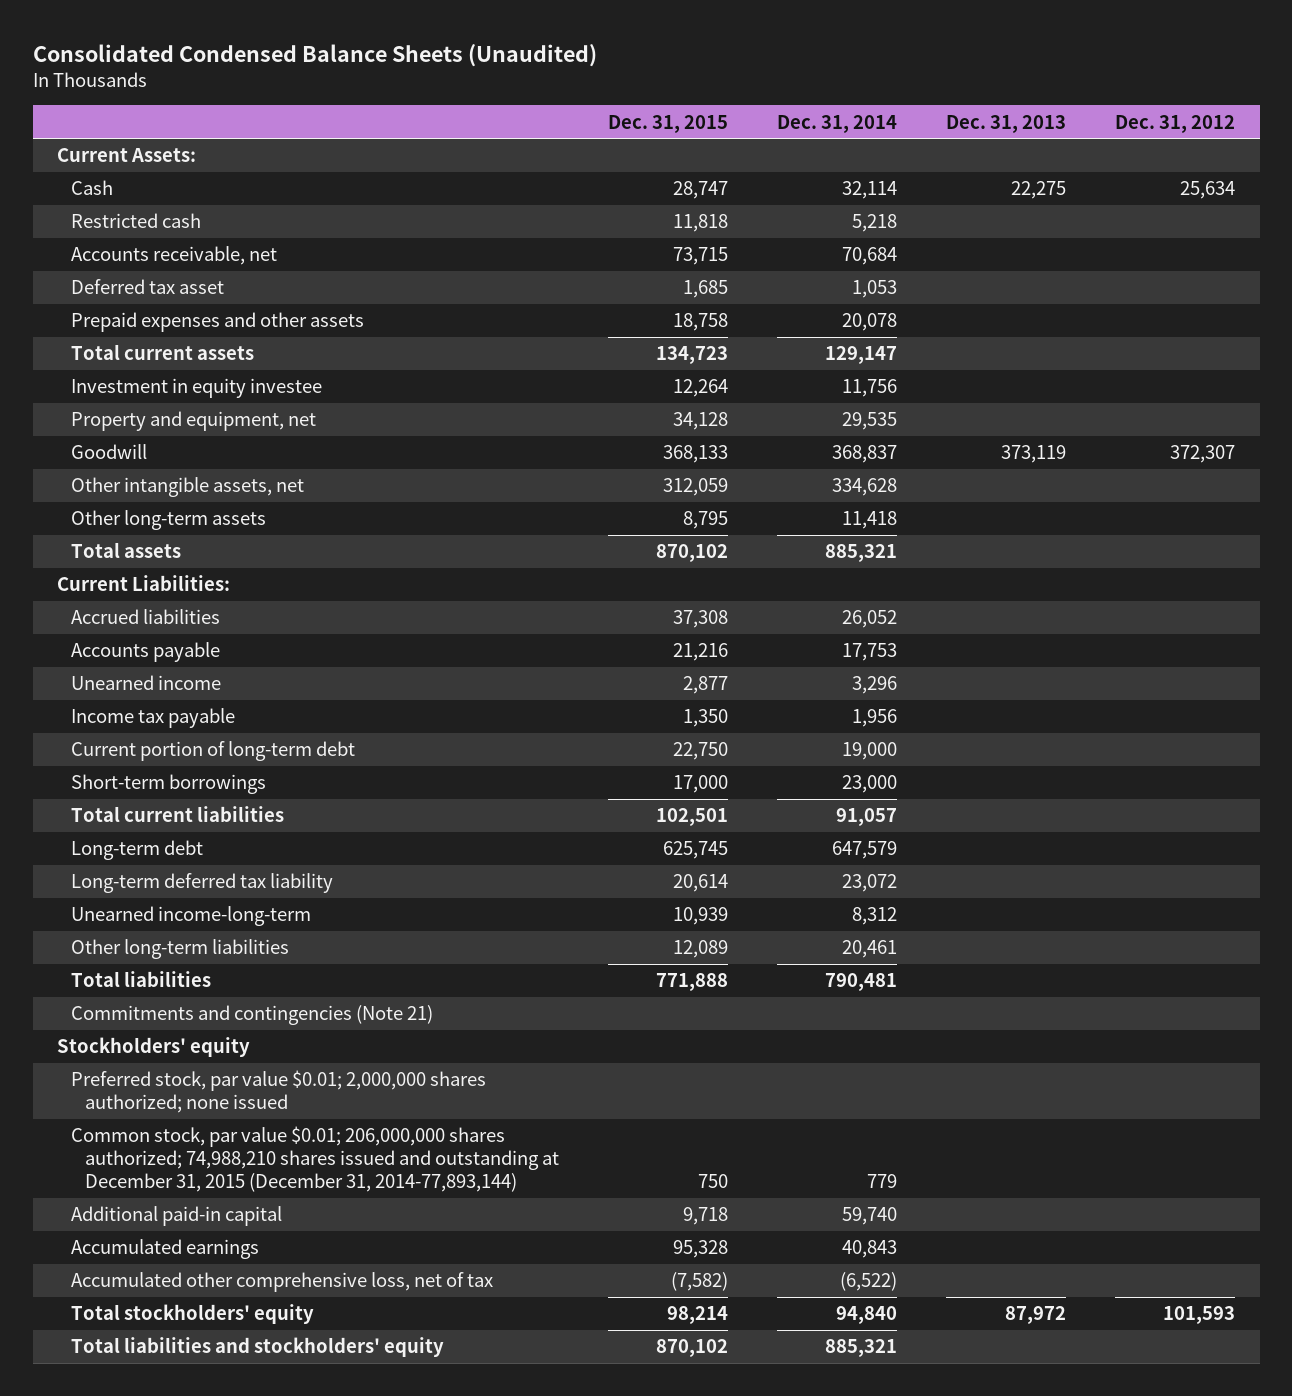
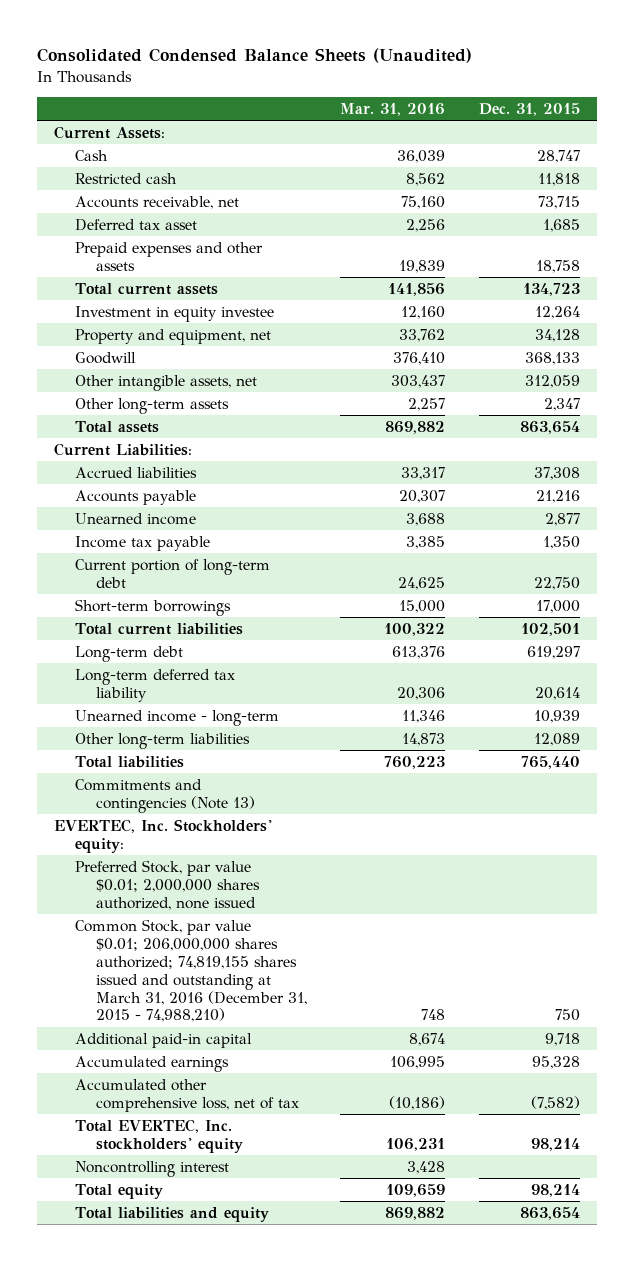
[777,114,898,133] Dec. 31, 2014 -> none
[946,114,1067,133] Dec. 31, 2013 -> none
[1115,114,1236,133] Dec. 31, 2012 -> none
none -> [340,103,446,117] Mar. 31, 2016
[682,511,728,530] 8,795 -> [544,397,581,411] 2,347
[655,544,728,563] 870,102 -> [520,420,581,434] 863,654
[662,841,728,860] 625,745 -> [527,645,581,659] 619,297
[71,906,312,927] Unearned income-long-term -> [74,709,279,726] Unearned income - long-term
[655,973,728,992] 771,888 -> [521,755,581,769] 765,440
[71,1005,434,1026] Commitments and contingencies (Note 21) -> [74,778,255,813] Commitments and contingencies (Note 13)
[57,1037,251,1058] Stockholders' equity -> [54,818,273,853] EVERTEC, Inc. Stockholders' equity:
[71,1070,487,1114] Preferred stock, par value $0.01; 2,000,000 shares authorized; none issued -> [74,859,260,910] Preferred Stock, par value $0.01; 2,000,000 shares authorized, none issued
[71,1126,559,1193] Common stock, par value $0.01; 206,000,000 shares authorized; 74,988,210 shares issued and outstanding at December 31, 2015 (December 31, 2014-77,893,144) -> [74,918,307,1023] Common Stock, par value $0.01; 206,000,000 shares authorized; 74,819,155 shares issued and outstanding at March 31, 2016 (December 31, 2015 - 74,988,210)
[71,1304,315,1325] Total stockholders' equity -> [74,1118,243,1153] Total EVERTEC, Inc. stockholders' equity
none -> [74,1160,229,1177] Noncontrolling interest
none -> [74,1183,163,1199] Total equity
[71,1337,445,1358] Total liabilities and stockholders' equity -> [74,1206,269,1222] Total liabilities and equity
[655,1339,728,1358] 870,102 -> [520,1206,581,1220] 863,654

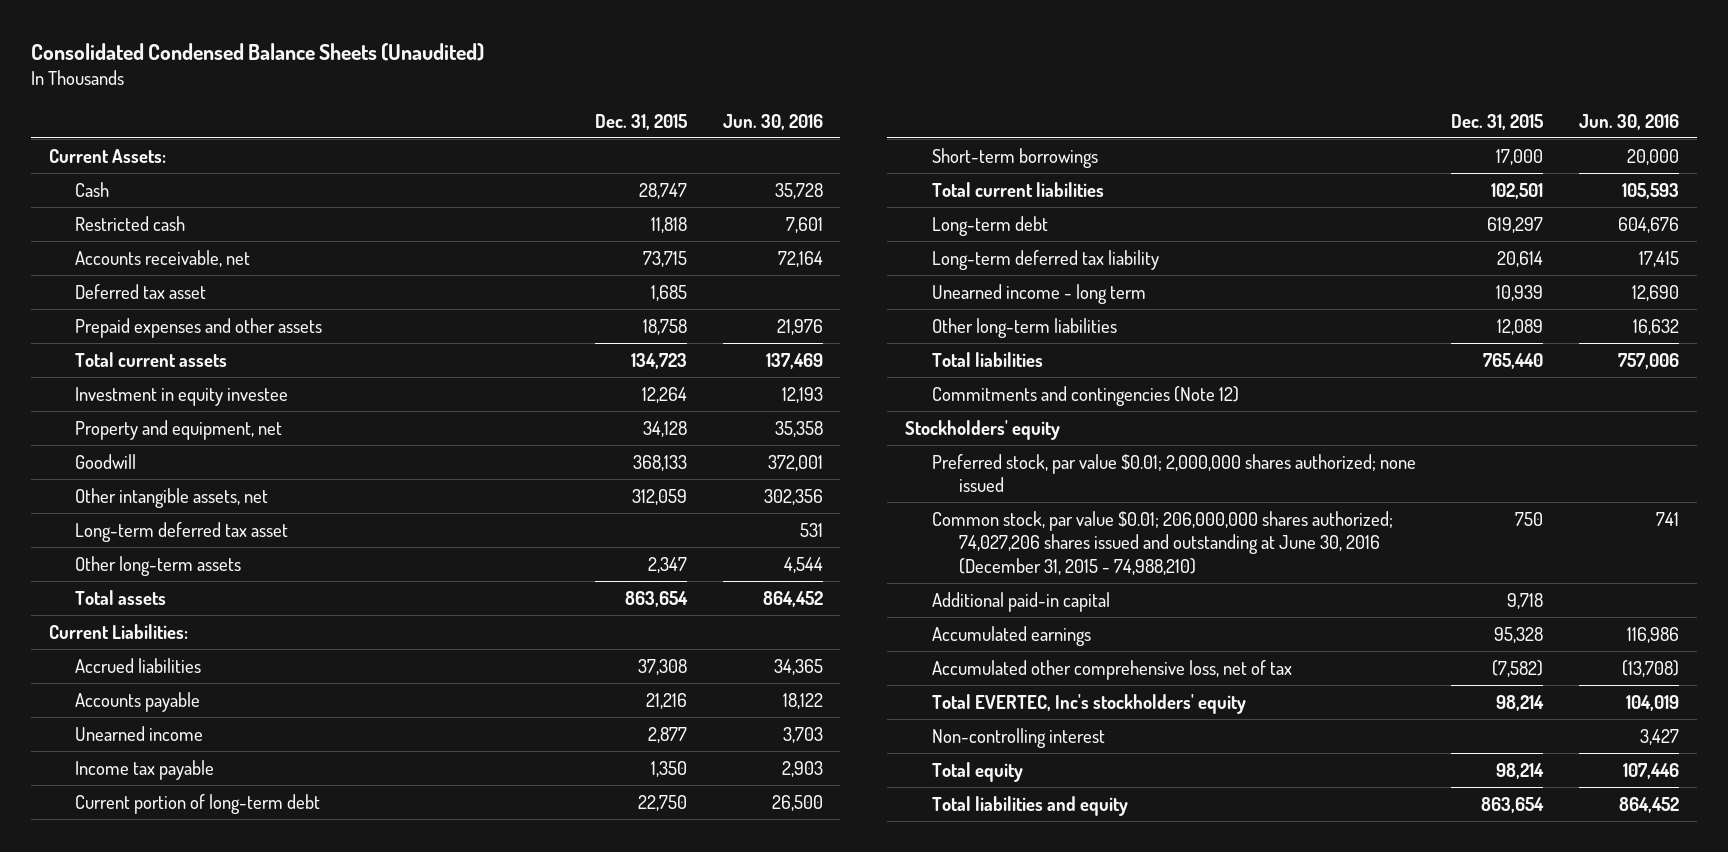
[340,103,446,117] Mar. 31, 2016 -> none
none -> [722,113,823,130] Jun. 30, 2016
none -> [75,521,289,542] Long-term deferred tax asset
[74,709,279,726] Unearned income - long-term -> [931,283,1146,304] Unearned income - long term
[74,778,255,813] Commitments and contingencies (Note 13) -> [931,385,1239,406] Commitments and contingencies (Note 12)
[54,818,273,853] EVERTEC, Inc. Stockholders' equity: -> [904,419,1060,440] Stockholders' equity
[74,859,260,910] Preferred Stock, par value $0.01; 2,000,000 shares authorized, none issued -> [931,453,1416,493] Preferred stock, par value $0.01; 2,000,000 shares authorized; none issued
[74,918,307,1023] Common Stock, par value $0.01; 206,000,000 shares authorized; 74,819,155 shares issued and outstanding at March 31, 2016 (December 31, 2015 - 74,988,210) -> [931,510,1393,575] Common stock, par value $0.01; 206,000,000 shares authorized; 74,027,206 shares issued and outstanding at June 30, 2016 (December 31, 2015 - 74,988,210)
[74,1118,243,1153] Total EVERTEC, Inc. stockholders' equity -> [931,693,1246,714] Total EVERTEC, Inc's stockholders' equity
[74,1160,229,1177] Noncontrolling interest -> [931,727,1105,748] Non-controlling interest

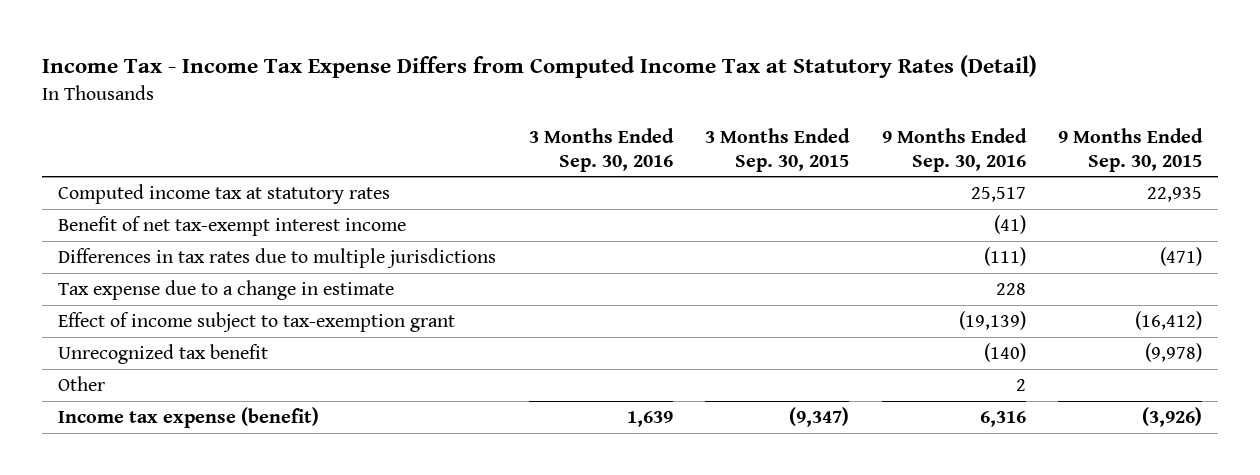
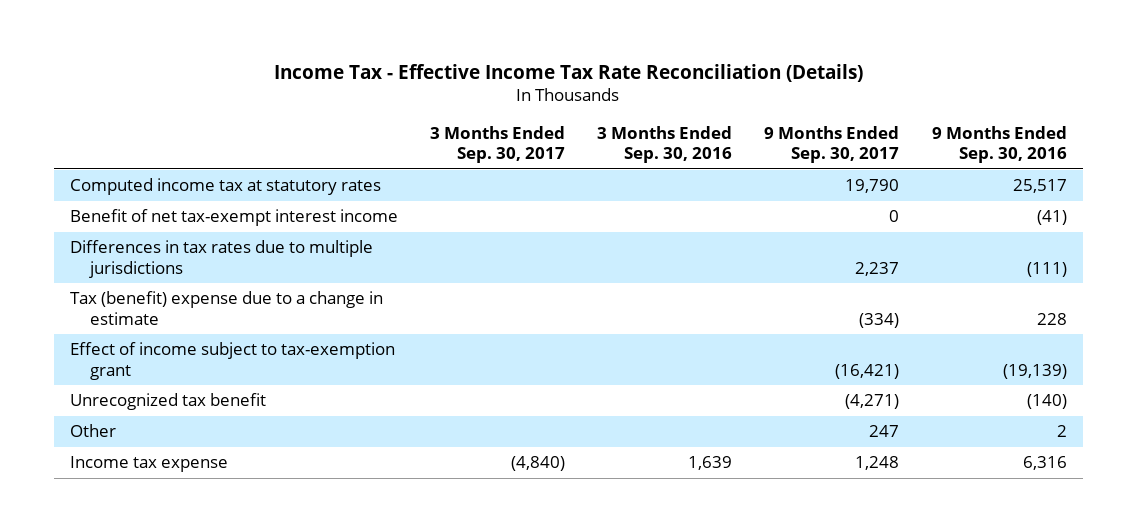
[42,55,1038,79] Income Tax - Income Tax Expense Differs from Computed Income Tax at Statutory Rates (Detail) -> [274,64,864,83] Income Tax - Effective Income Tax Rate Reconciliation (Details)
[705,127,851,172] 3 Months Ended Sep. 30, 2015 -> none
[1058,127,1204,172] 9 Months Ended Sep. 30, 2015 -> none
none -> [430,125,566,164] 3 Months Ended Sep. 30, 2017
none -> [764,125,900,164] 9 Months Ended Sep. 30, 2017
[58,279,395,300] Tax expense due to a change in estimate -> [69,291,383,325] Tax (benefit) expense due to a change in estimate
[58,406,320,428] Income tax expense (benefit) -> [69,456,228,473] Income tax expense

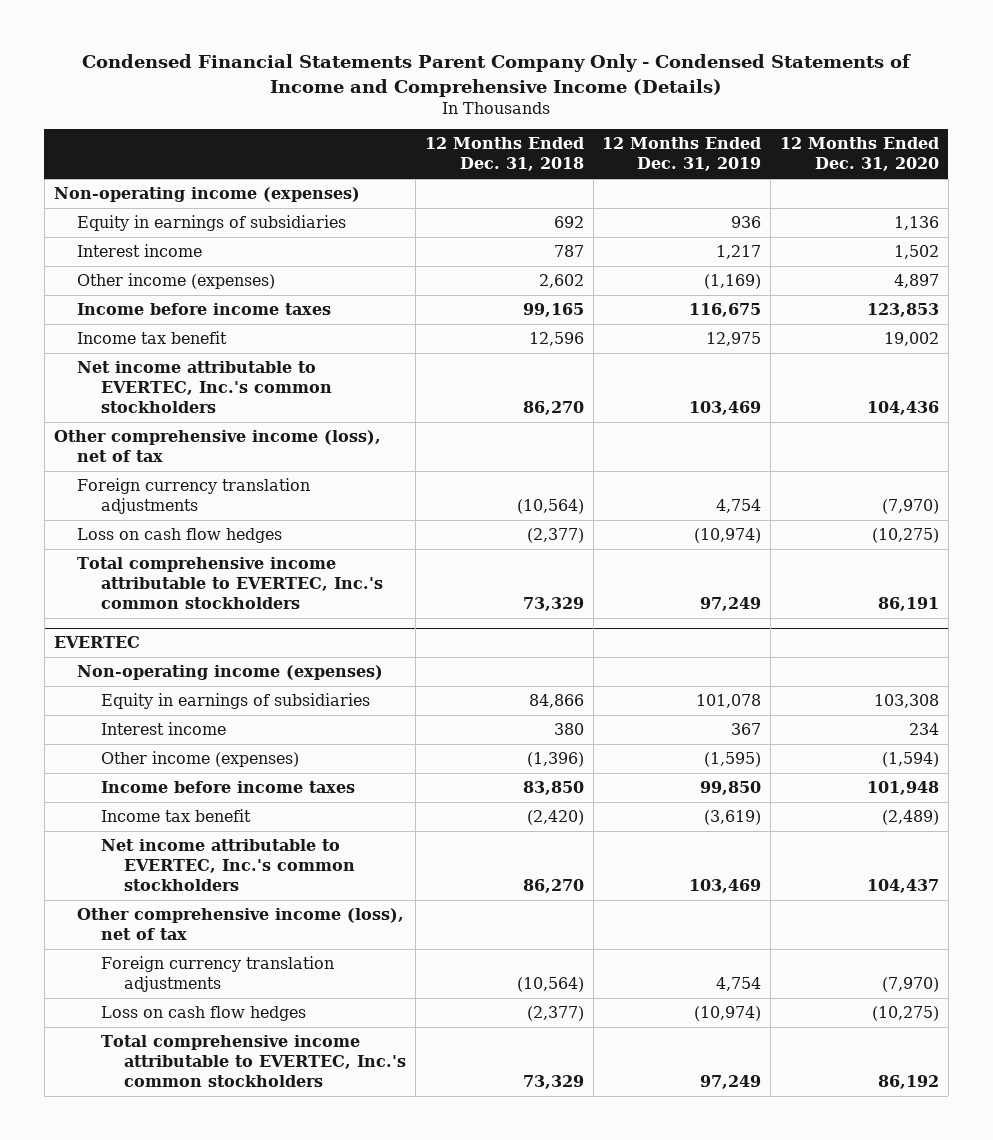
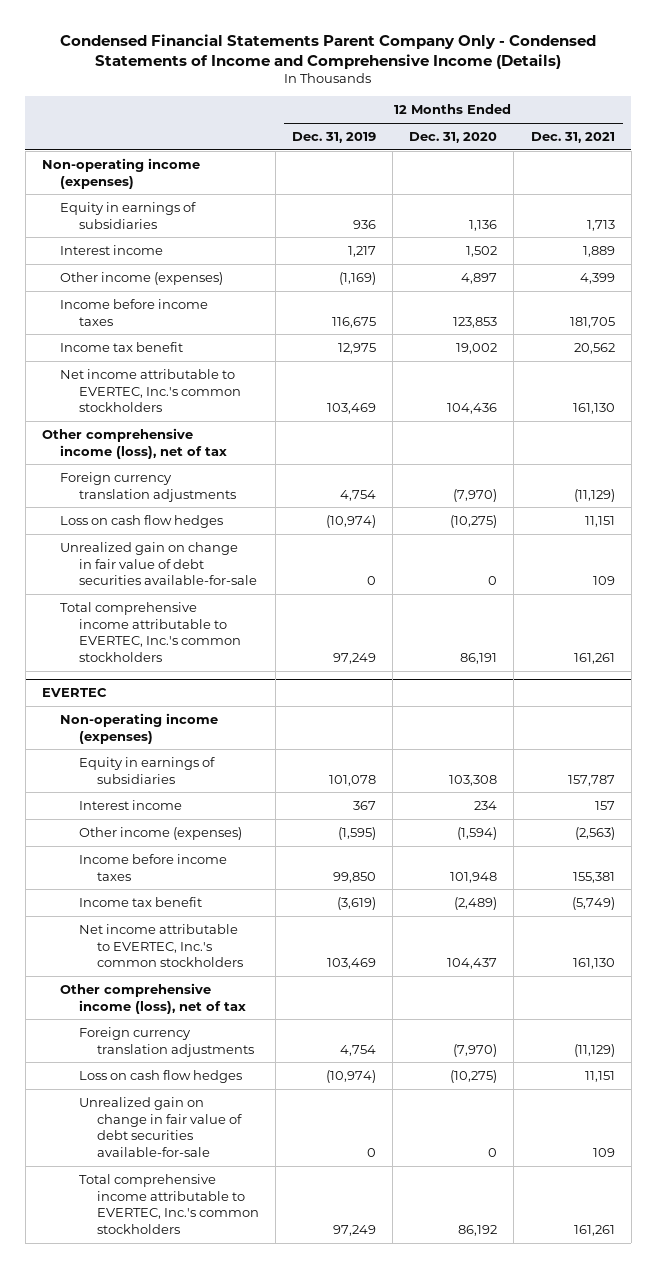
[424,137,584,172] 12 Months Ended Dec. 31, 2018 -> none
none -> [530,131,615,143] Dec. 31, 2021
none -> [60,541,257,586] Unrealized gain on change in fair value of debt securities available-for-sale
none -> [78,1096,242,1158] Unrealized gain on change in fair value of debt securities available-for-sale

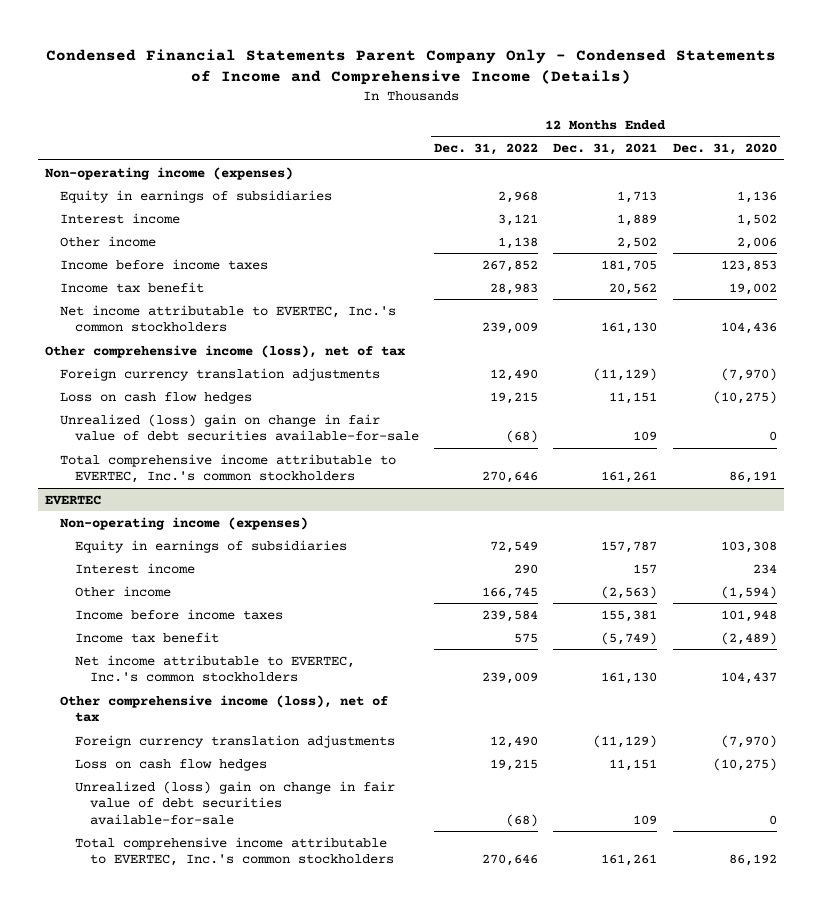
[292,131,377,143] Dec. 31, 2019 -> none
none -> [434,143,539,156] Dec. 31, 2022
[60,271,224,285] Other income (expenses) -> [60,235,157,247] Other income
[461,272,498,284] 4,897 -> [736,236,777,249] 2,006
[579,272,615,284] 4,399 -> [617,236,658,249] 2,502
[60,541,257,586] Unrealized gain on change in fair value of debt securities available-for-sale -> [60,413,420,442] Unrealized (loss) gain on change in fair value of debt securities available-for-sale
[78,826,242,840] Other income (expenses) -> [75,585,172,597] Other income
[78,1096,242,1158] Unrealized gain on change in fair value of debt securities available-for-sale -> [75,780,396,825] Unrealized (loss) gain on change in fair value of debt securities available-for-sale

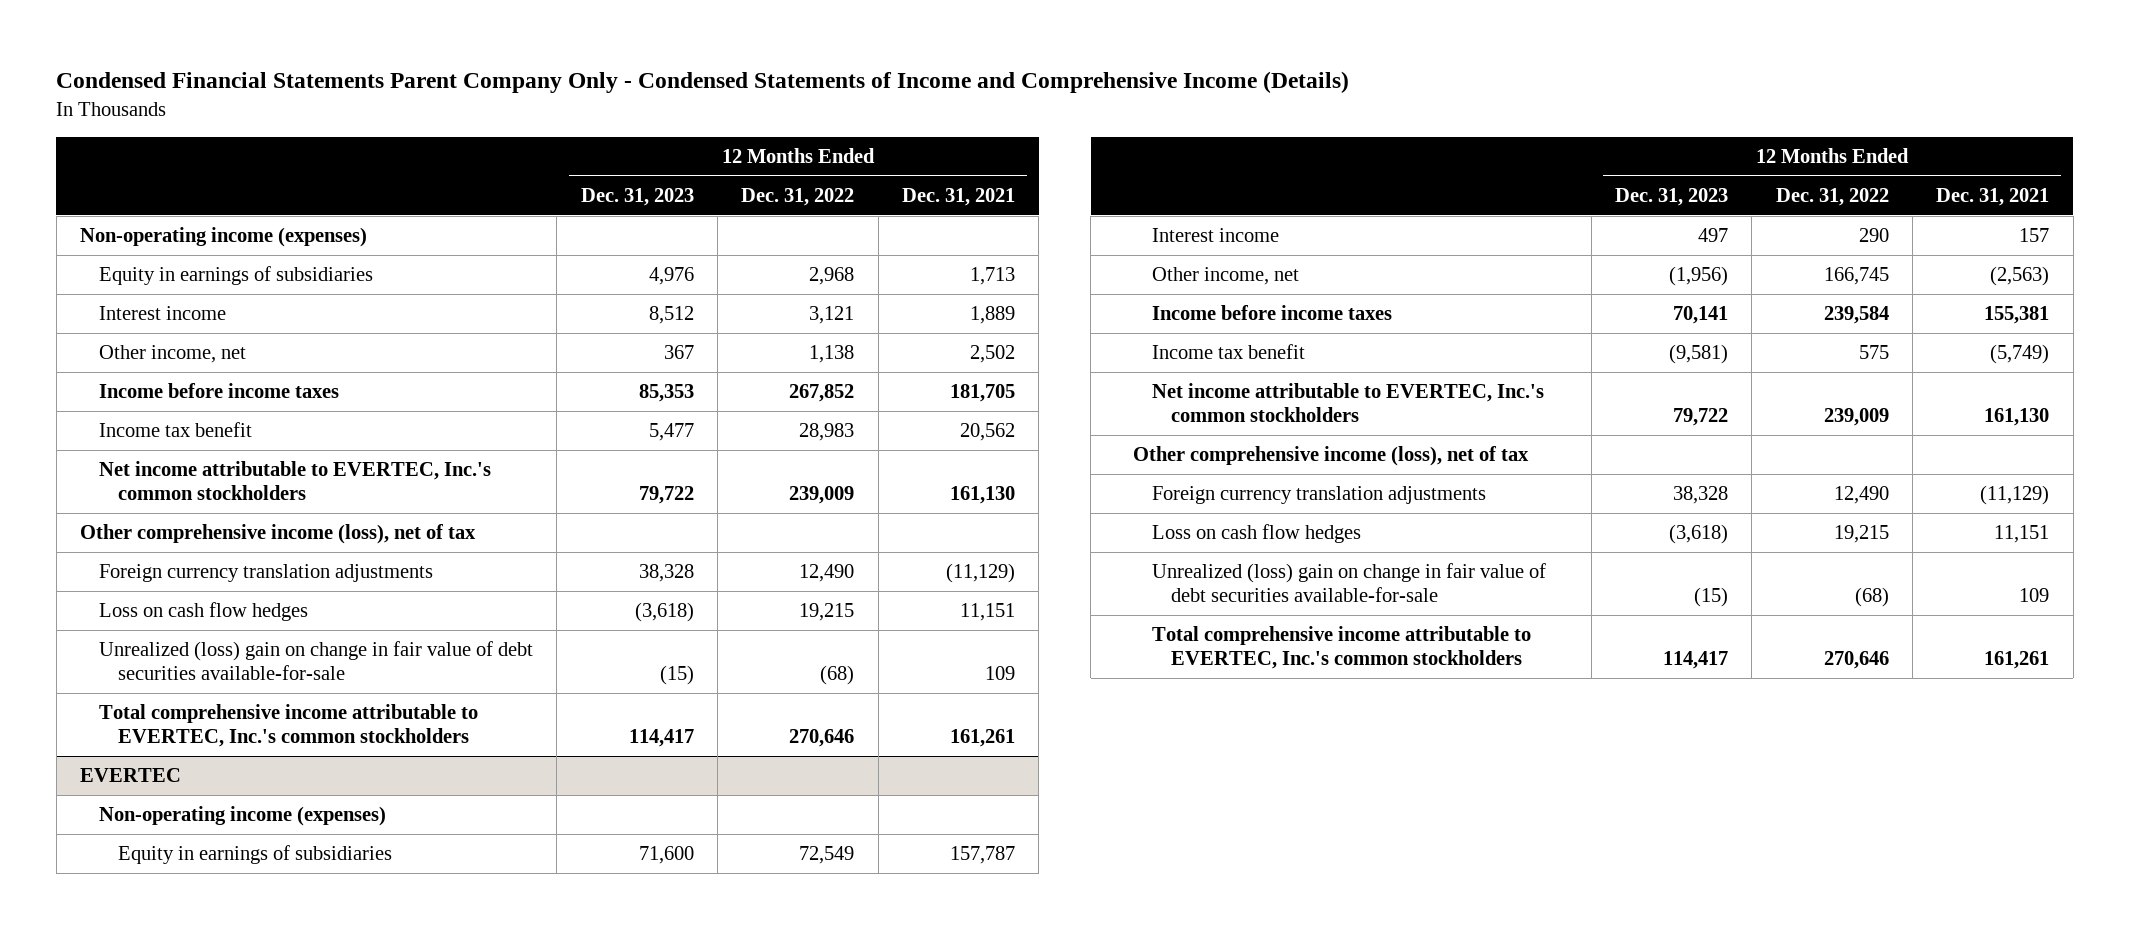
[672,143,777,156] Dec. 31, 2020 -> none
none -> [580,187,694,206] Dec. 31, 2023
[60,235,157,247] Other income -> [98,345,246,364] Other income, net
[75,585,172,597] Other income -> [1152,267,1300,286] Other income, net

